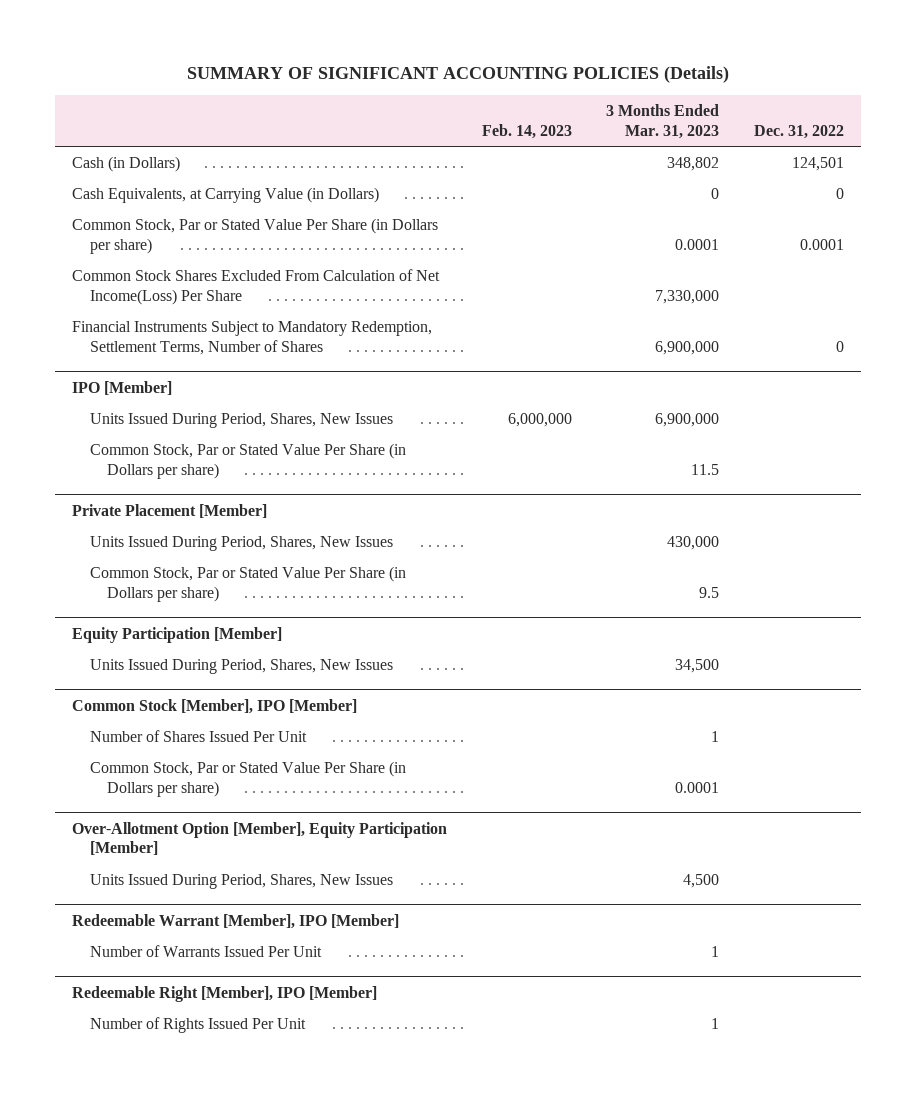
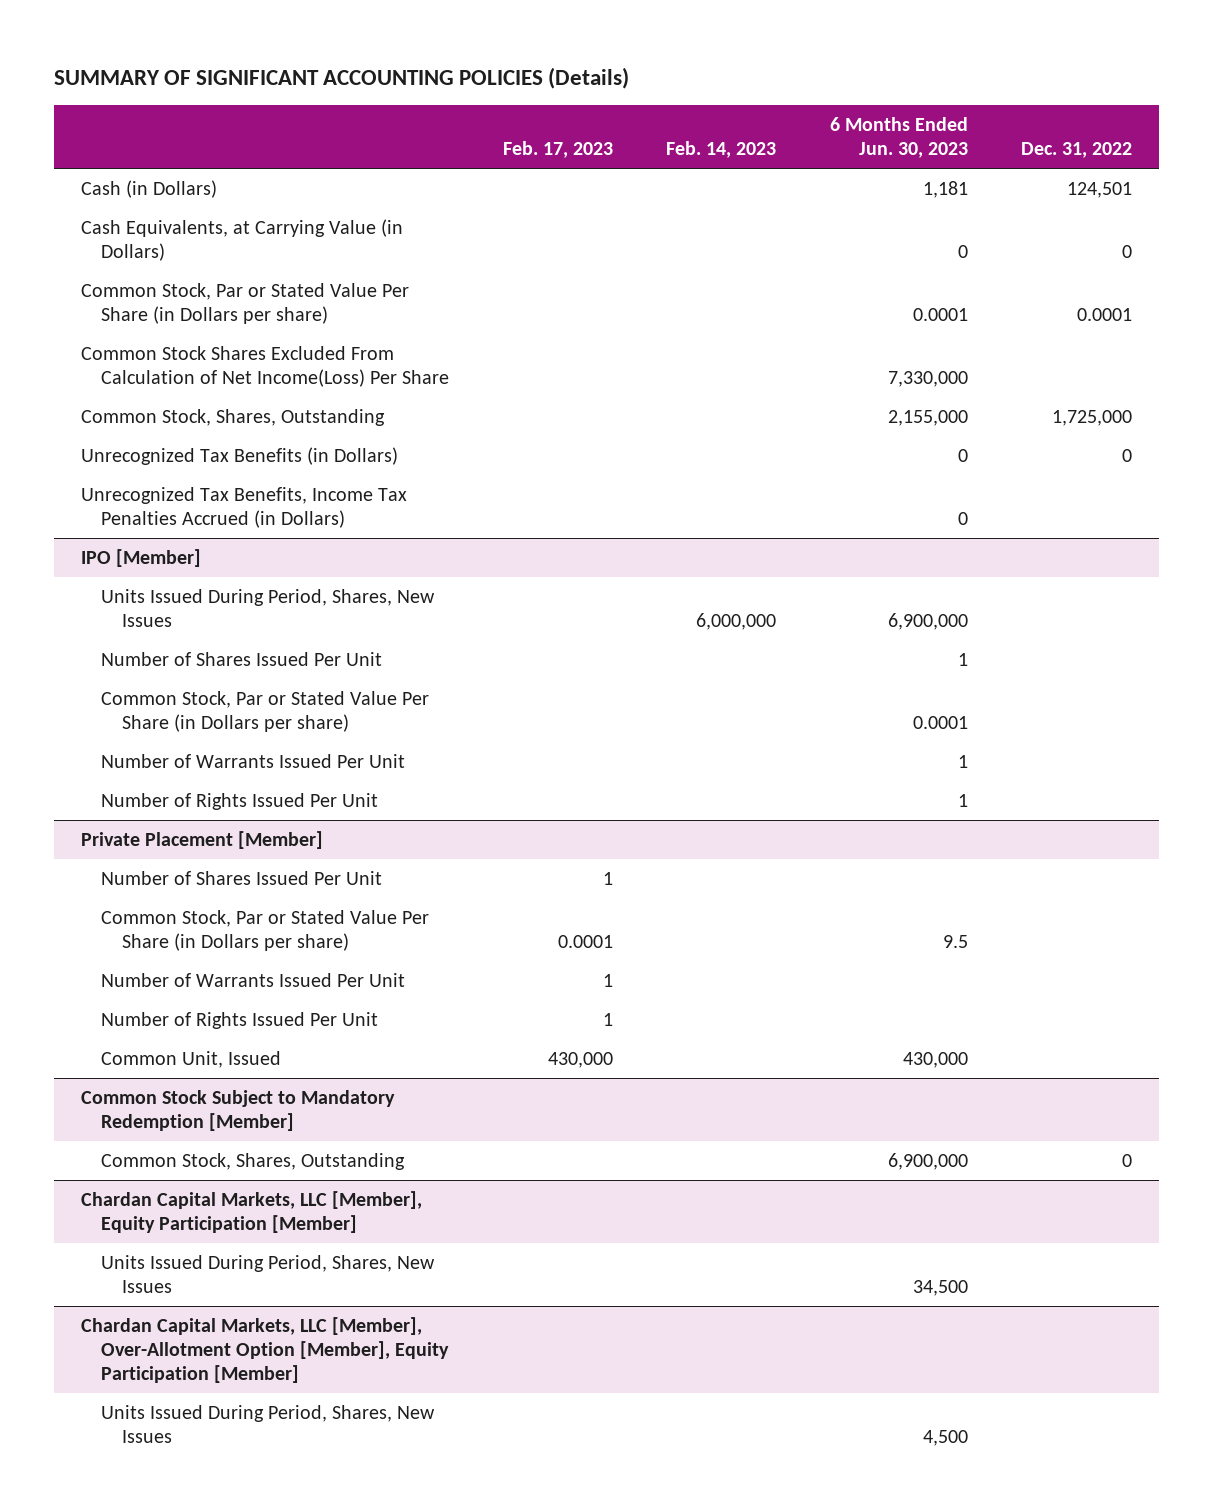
[606,103,720,139] 3 Months Ended Mar. 31, 2023 -> none
none -> [502,140,613,158] Feb. 17, 2023
none -> [829,116,968,158] 6 Months Ended Jun. 30, 2023
[72,320,433,355] Financial Instruments Subject to Mandatory Redemption, Settlement Terms, Number of Shares -> none
none -> [80,408,385,426] Common Stock, Shares, Outstanding
none -> [80,446,398,465] Unrecognized Tax Benefits (in Dollars)
none -> [80,486,407,529] Unrecognized Tax Benefits, Income Tax Penalties Accrued (in Dollars)
none -> [101,651,383,666] Number of Shares Issued Per Unit
none -> [101,753,406,768] Number of Warrants Issued Per Unit
none -> [101,792,379,810] Number of Rights Issued Per Unit
[89,535,393,551] Units Issued During Period, Shares, New Issues -> none
none -> [101,870,383,885] Number of Shares Issued Per Unit
none -> [101,972,406,987] Number of Warrants Issued Per Unit
none -> [101,1011,379,1029] Number of Rights Issued Per Unit
none -> [101,1050,282,1068] Common Unit, Issued
none -> [80,1089,395,1132] Common Stock Subject to Mandatory Redemption [Member]
none -> [101,1152,406,1170] Common Stock, Shares, Outstanding
[72,626,283,643] Equity Participation [Member] -> [80,1190,422,1234] Chardan Capital Markets, LLC [Member], Equity Participation [Member]
[72,698,358,714] Common Stock [Member], IPO [Member] -> none
[89,729,307,742] Number of Shares Issued Per Unit -> none
[89,760,406,797] Common Stock, Par or Stated Value Per Share (in Dollars per share) -> none
[72,821,448,856] Over-Allotment Option [Member], Equity Participation [Member] -> [80,1316,450,1384] Chardan Capital Markets, LLC [Member], Over-Allotment Option [Member], Equity Participation [Member]
[72,913,400,929] Redeemable Warrant [Member], IPO [Member] -> none
[89,944,322,957] Number of Warrants Issued Per Unit -> none
[72,985,378,1002] Redeemable Right [Member], IPO [Member] -> none
[89,1016,306,1033] Number of Rights Issued Per Unit -> none

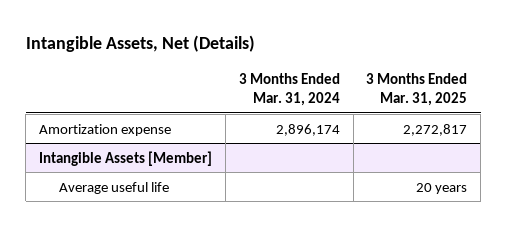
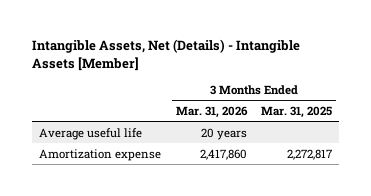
[25,35,255,53] Intangible Assets, Net (Details) -> [32,38,301,71] Intangible Assets, Net (Details) - Intangible Assets [Member]
[238,72,340,106] 3 Months Ended Mar. 31, 2024 -> none
none -> [175,105,248,118] Mar. 31, 2026
none -> [39,127,143,140] Average useful life
[39,150,213,166] Intangible Assets [Member] -> none
[58,181,169,194] Average useful life -> none

